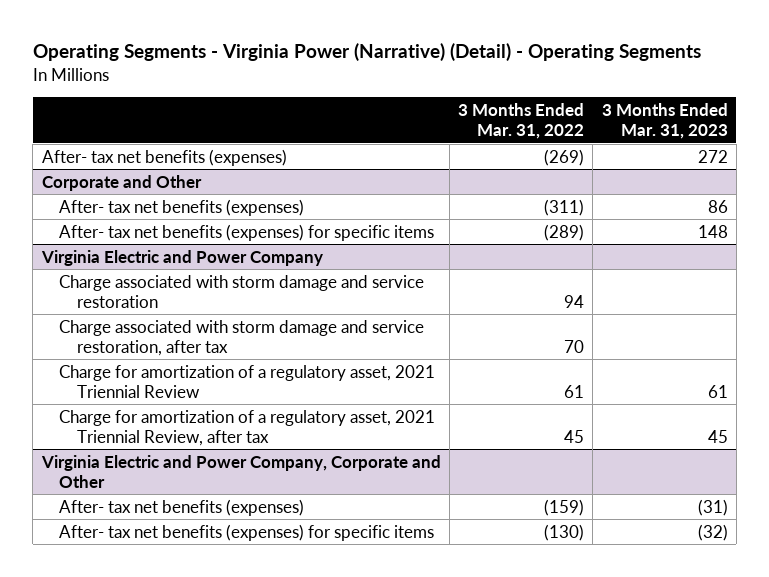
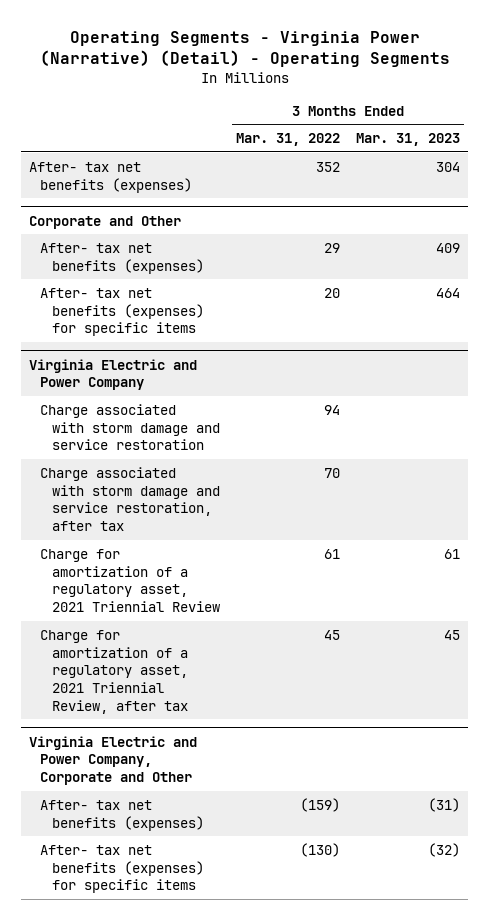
[544,148,585,166] (269) -> [315,161,340,172] 352
[697,149,728,163] 272 -> [436,161,461,172] 304
[544,198,585,216] (311) -> [323,242,340,253] 29
[707,199,728,213] 86 -> [436,242,461,253] 409
[544,223,585,241] (289) -> [323,287,340,298] 20
[697,224,728,238] 148 -> [436,287,461,298] 464

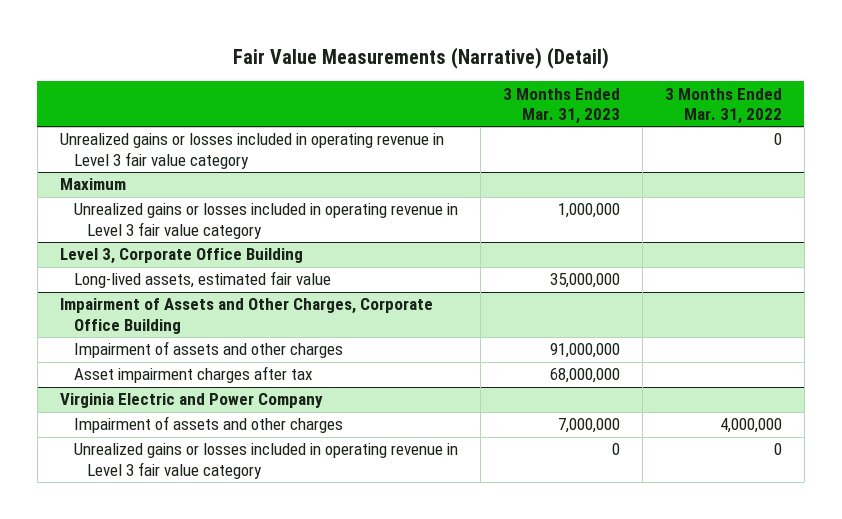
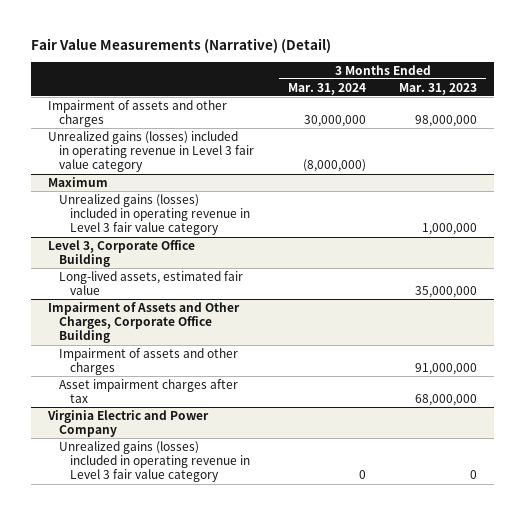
[664,87,782,125] 3 Months Ended Mar. 31, 2022 -> none
none -> [287,82,366,95] Mar. 31, 2024
none -> [48,99,228,128] Impairment of assets and other charges
[59,133,444,169] Unrealized gains or losses included in operating revenue in Level 3 fair value category -> [48,130,254,173] Unrealized gains (losses) included in operating revenue in Level 3 fair value category
[73,203,458,239] Unrealized gains or losses included in operating revenue in Level 3 fair value category -> [58,193,250,236] Unrealized gains (losses) included in operating revenue in Level 3 fair value category
[73,416,343,434] Impairment of assets and other charges -> none
[73,443,458,479] Unrealized gains or losses included in operating revenue in Level 3 fair value category -> [58,440,250,483] Unrealized gains (losses) included in operating revenue in Level 3 fair value category

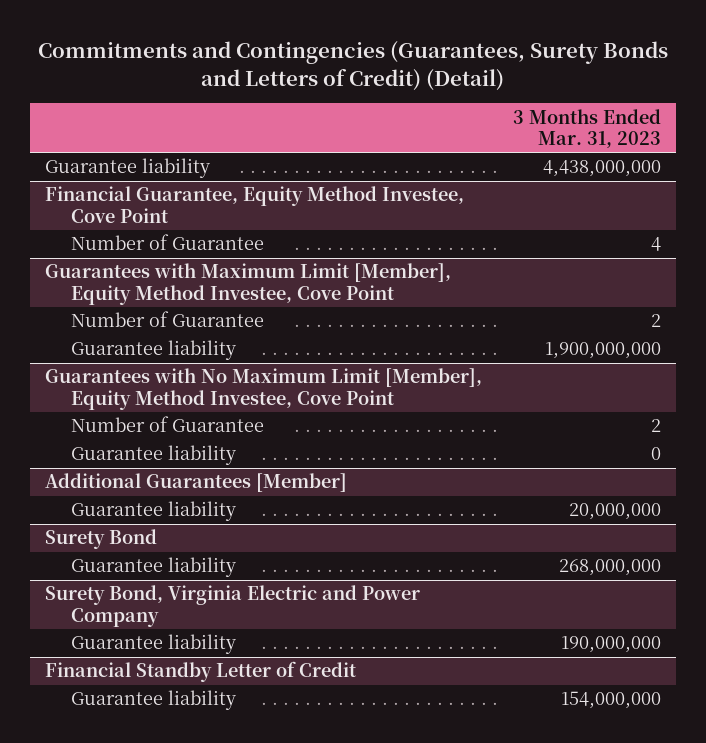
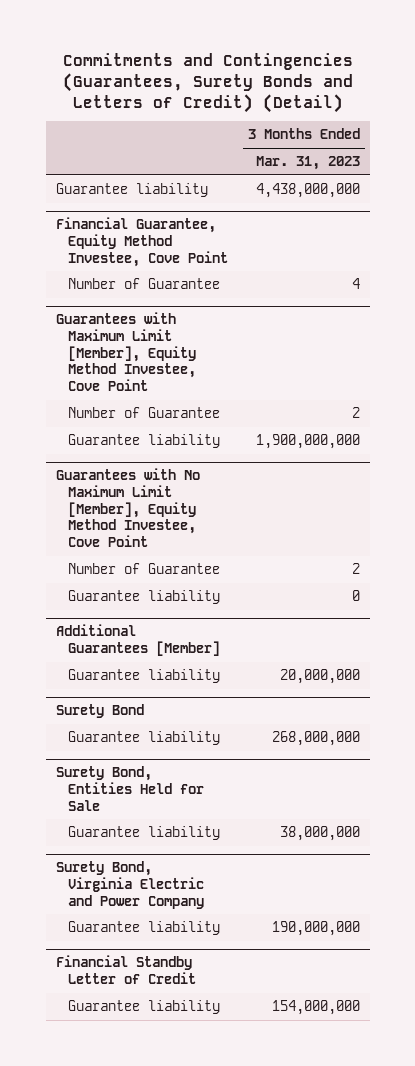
none -> [55,766,205,811] Surety Bond, Entities Held for Sale
none -> [68,826,221,841] Guarantee liability

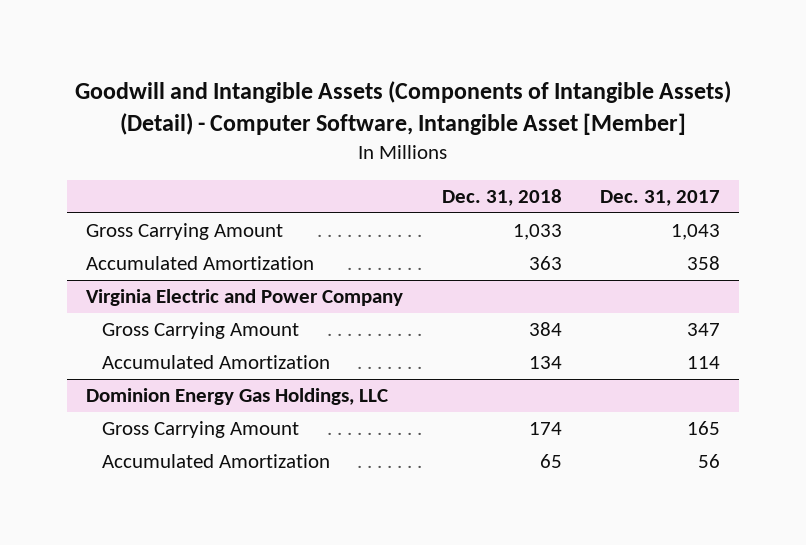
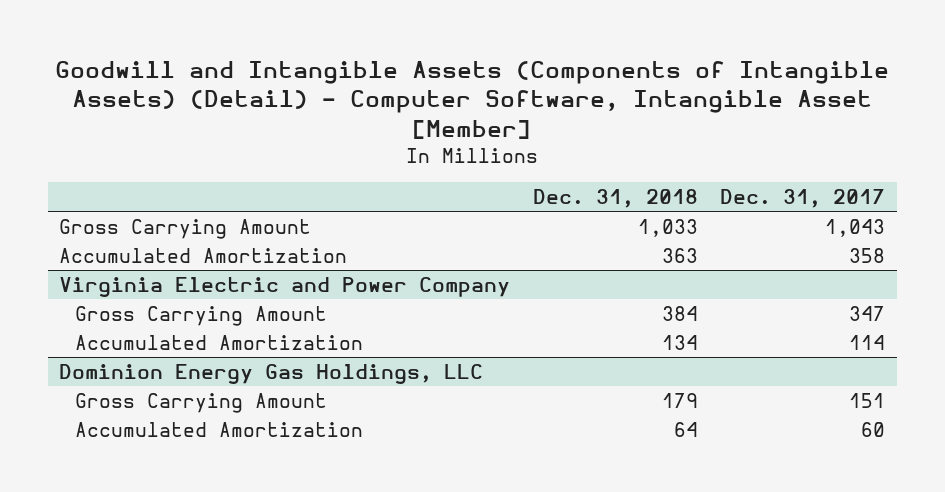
[528,422,562,436] 174 -> [661,392,698,408] 179
[686,421,720,436] 165 -> [849,392,886,408] 151
[539,454,562,469] 65 -> [673,421,698,437] 64
[697,454,720,469] 56 -> [861,421,886,437] 60

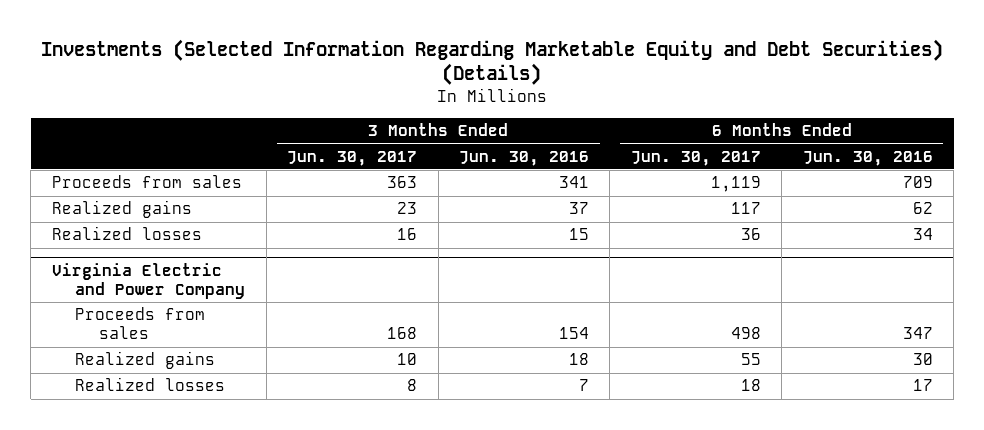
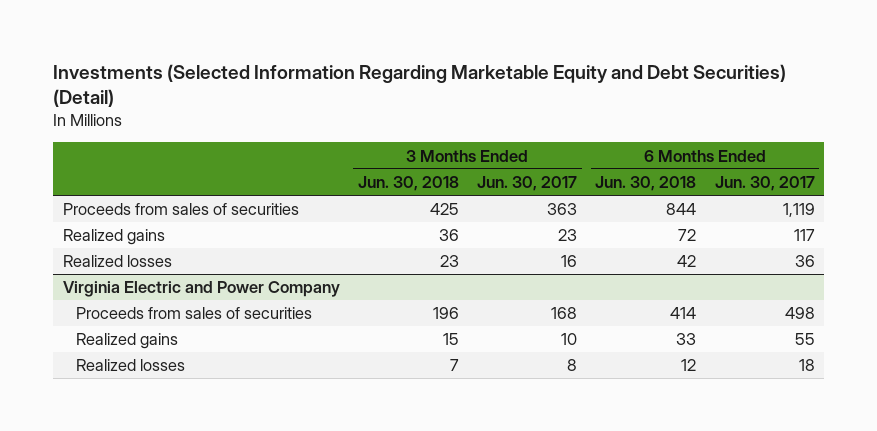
[41,38,944,86] Investments (Selected Information Regarding Marketable Equity and Debt Securities) (Details) -> [53,63,787,108] Investments (Selected Information Regarding Marketable Equity and Debt Securities) (Detail)
[459,150,590,166] Jun. 30, 2016 -> none
[802,150,933,166] Jun. 30, 2016 -> none
none -> [357,176,459,192] Jun. 30, 2018
none -> [595,176,697,192] Jun. 30, 2018
[51,175,242,189] Proceeds from sales -> [62,203,299,216] Proceeds from sales of securities
[75,307,206,340] Proceeds from sales -> [75,307,312,320] Proceeds from sales of securities

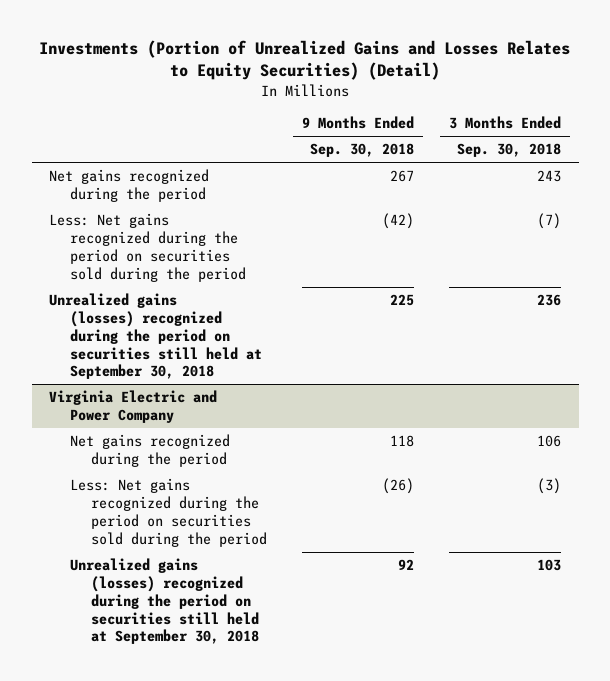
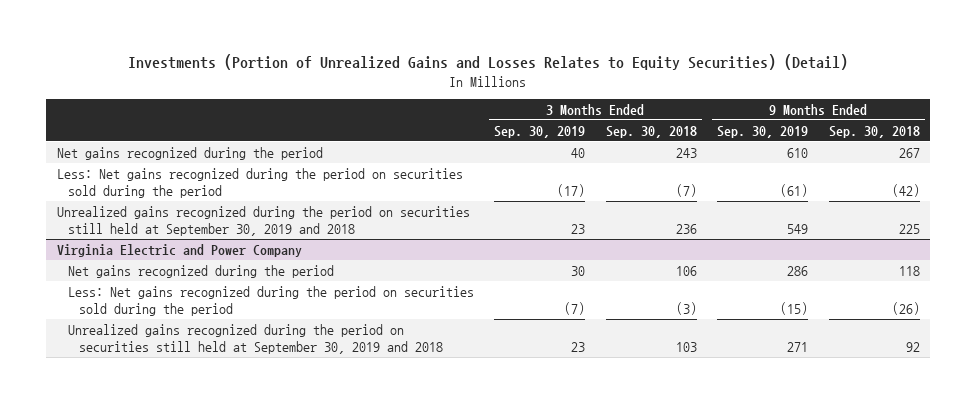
none -> [494,125,586,138] Sep. 30, 2019
none -> [717,125,809,138] Sep. 30, 2019
[49,293,263,380] Unrealized gains (losses) recognized during the period on securities still held at September 30, 2018 -> [56,205,470,236] Unrealized gains recognized during the period on securities still held at September 30, 2019 and 2018
[70,558,260,645] Unrealized gains (losses) recognized during the period on securities still held at September 30, 2018 -> [67,323,444,354] Unrealized gains recognized during the period on securities still held at September 30, 2019 and 2018

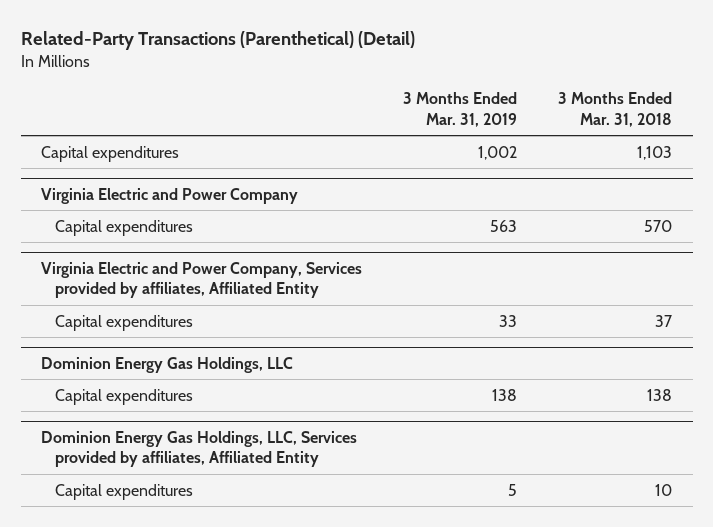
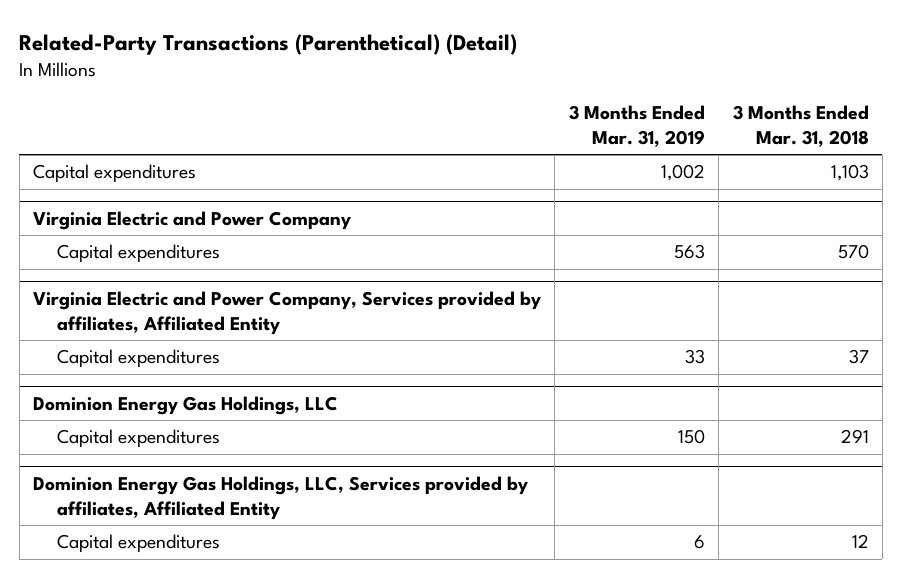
[492,388,518,401] 138 -> [677,429,705,445] 150
[647,388,673,401] 138 -> [840,429,869,444] 291
[508,483,518,496] 5 -> [693,535,705,550] 6
[655,483,673,496] 10 -> [851,534,869,549] 12

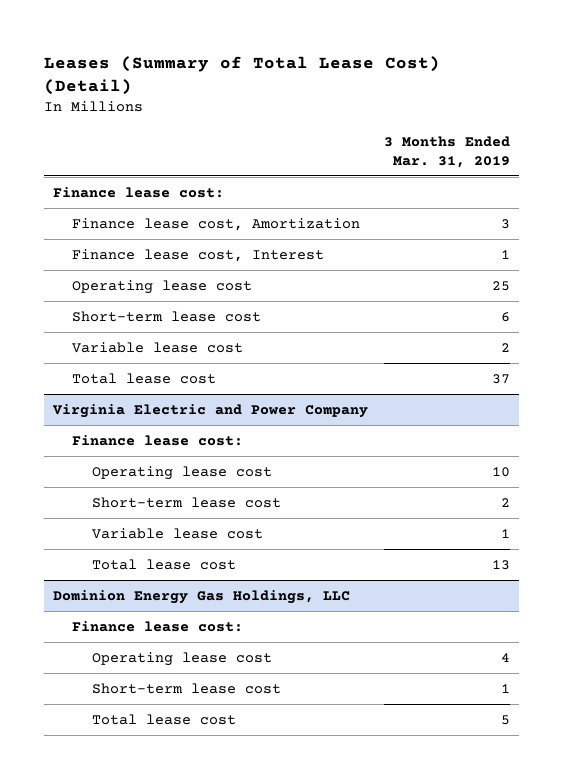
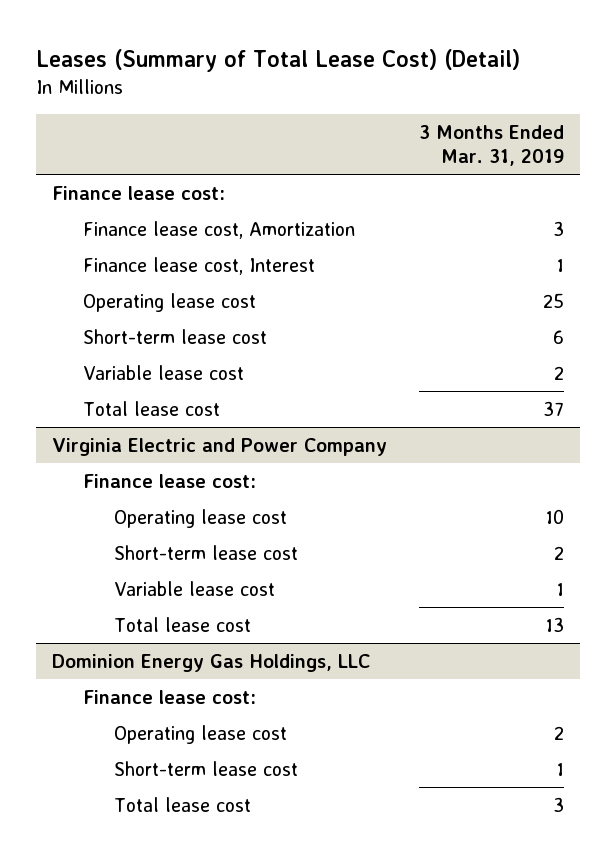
[501,652,511,662] 4 -> [553,725,564,740] 2
[501,714,511,725] 5 -> [552,796,564,812] 3

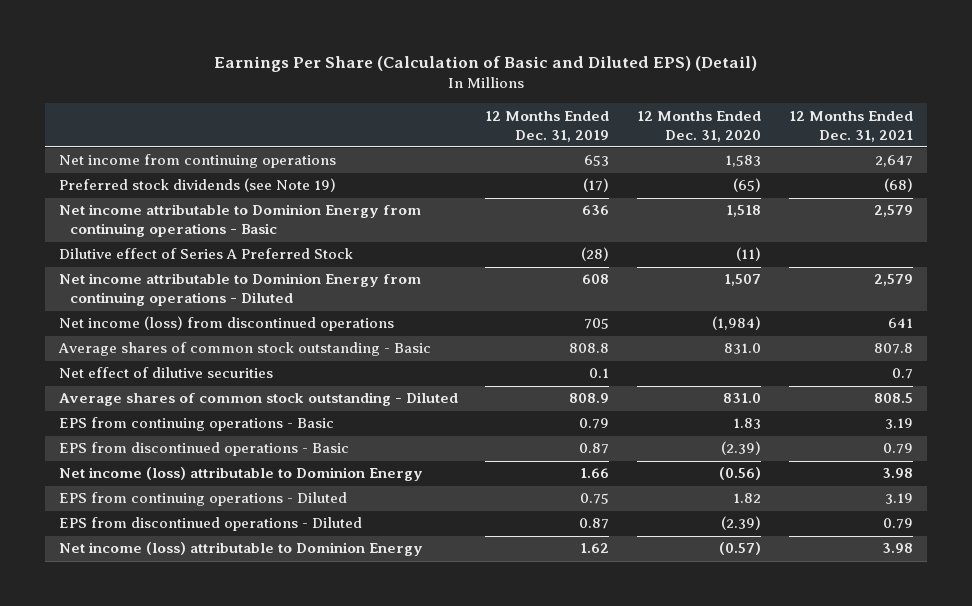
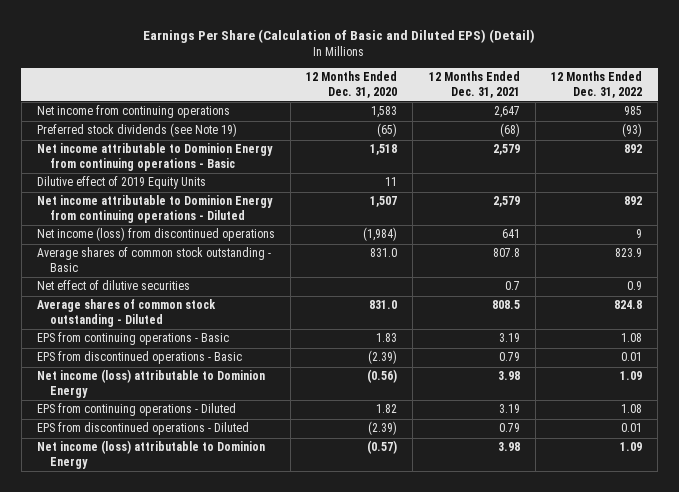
[485,110,610,142] 12 Months Ended Dec. 31, 2019 -> none
none -> [550,70,642,98] 12 Months Ended Dec. 31, 2022
[58,248,353,260] Dilutive effect of Series A Preferred Stock -> none
none -> [36,176,206,190] Dilutive effect of 2019 Equity Units

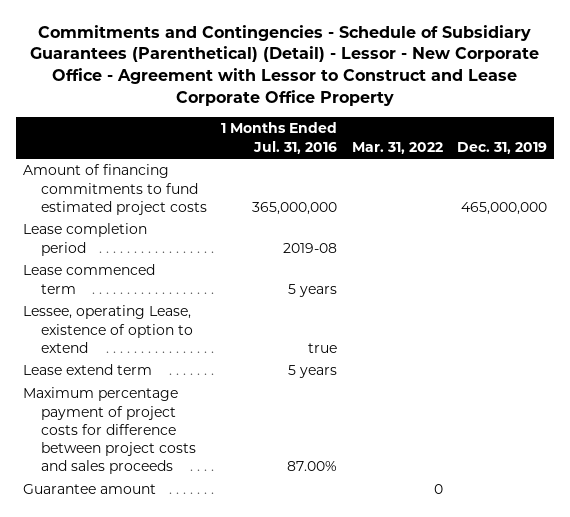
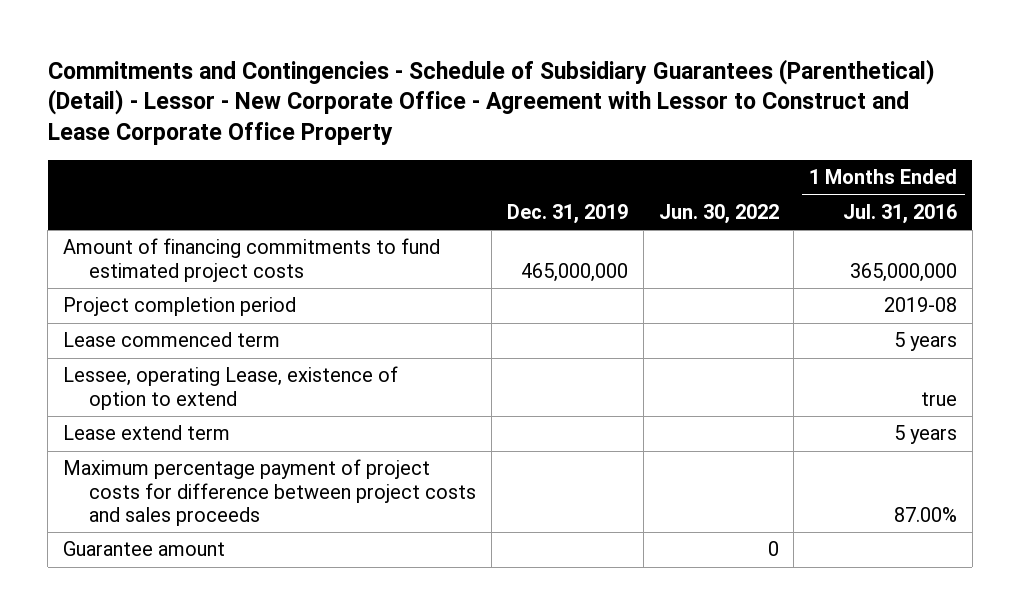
[351,141,443,154] Mar. 31, 2022 -> none
none -> [658,203,779,224] Jun. 30, 2022
[23,223,148,256] Lease completion period -> [63,297,297,317] Project completion period

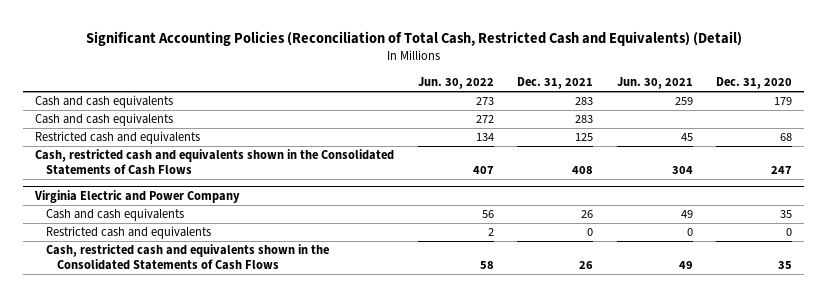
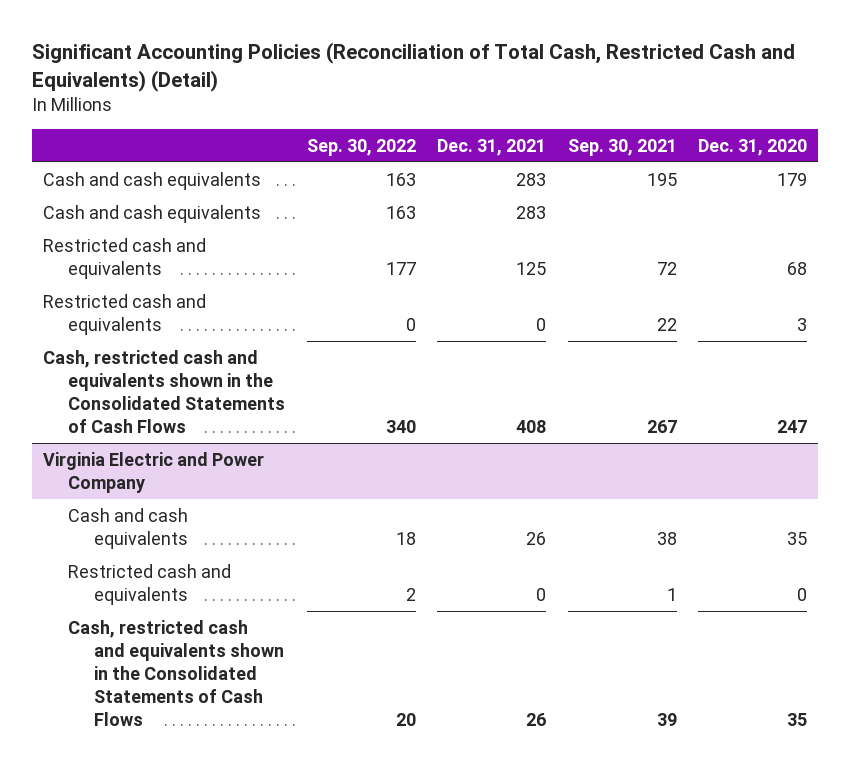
[417,77,494,90] Jun. 30, 2022 -> none
[616,77,693,90] Jun. 30, 2021 -> none
none -> [306,138,416,156] Sep. 30, 2022
none -> [567,138,677,156] Sep. 30, 2021
none -> [42,293,206,335] Restricted cash and equivalents

